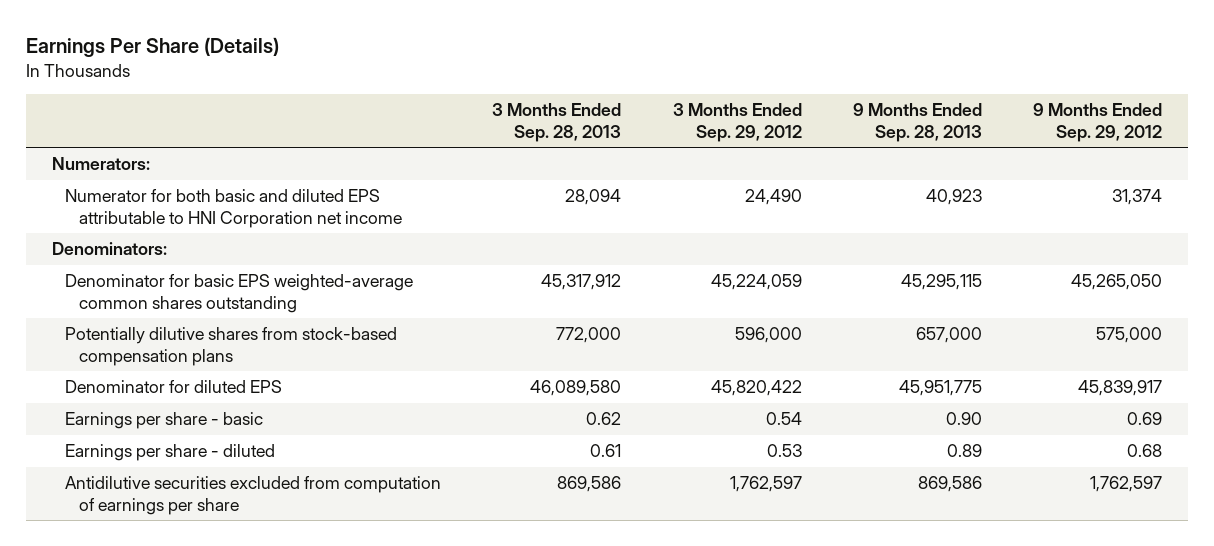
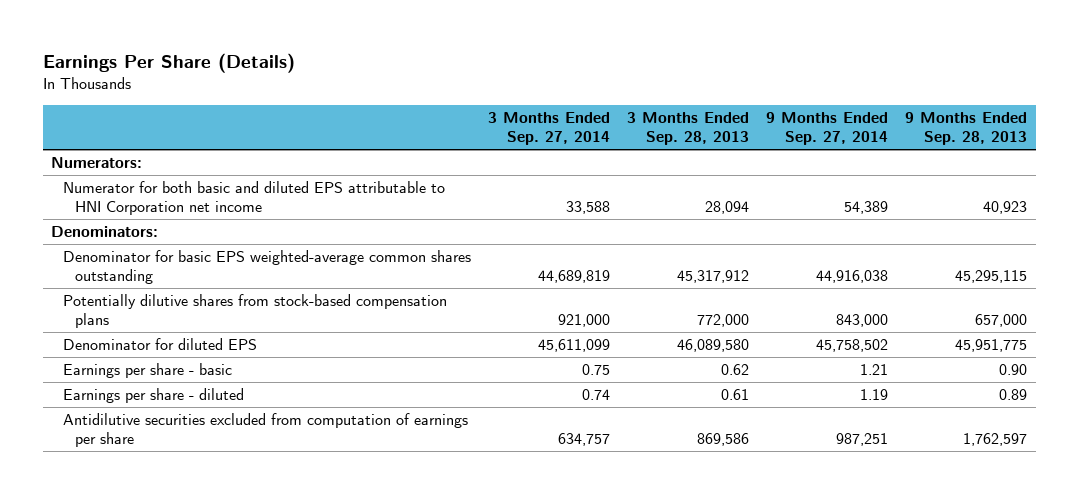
[672,103,802,142] 3 Months Ended Sep. 29, 2012 -> none
[1033,103,1163,142] 9 Months Ended Sep. 29, 2012 -> none
none -> [488,112,611,146] 3 Months Ended Sep. 27, 2014
none -> [766,112,889,146] 9 Months Ended Sep. 27, 2014
[917,476,982,493] 869,586 -> [963,433,1028,447] 1,762,597

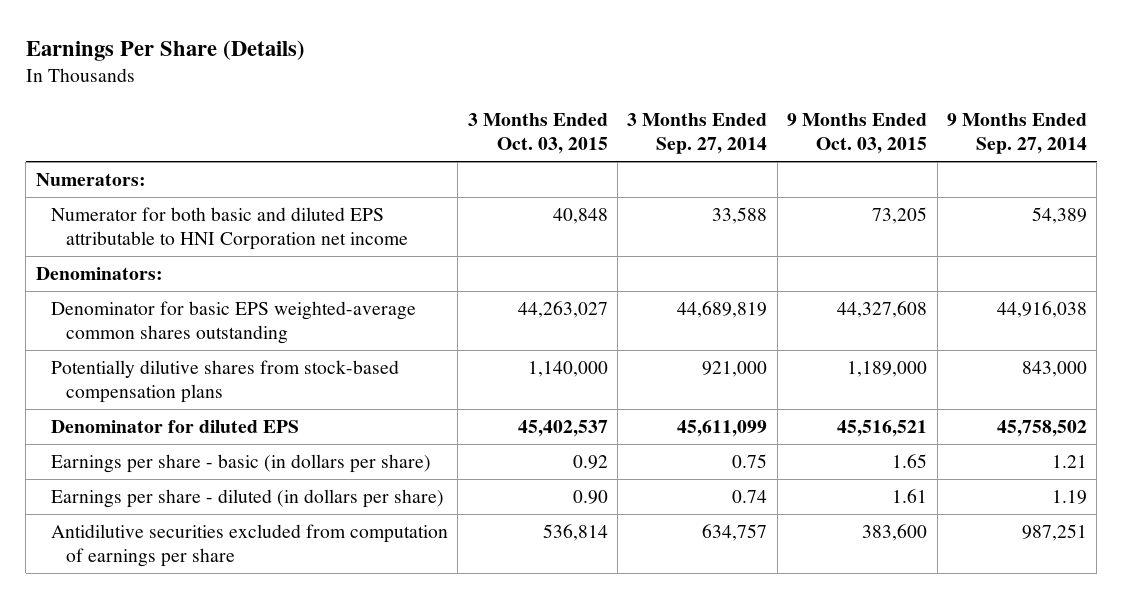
[627,112,750,146] 3 Months Ended Sep. 28, 2013 -> none
[905,112,1028,146] 9 Months Ended Sep. 28, 2013 -> none
none -> [467,112,608,155] 3 Months Ended Oct. 03, 2015
none -> [787,112,928,155] 9 Months Ended Oct. 03, 2015
[62,363,232,379] Earnings per share - basic -> [50,453,431,473] Earnings per share - basic (in dollars per share)
[62,388,244,404] Earnings per share - diluted -> [50,488,444,508] Earnings per share - diluted (in dollars per share)

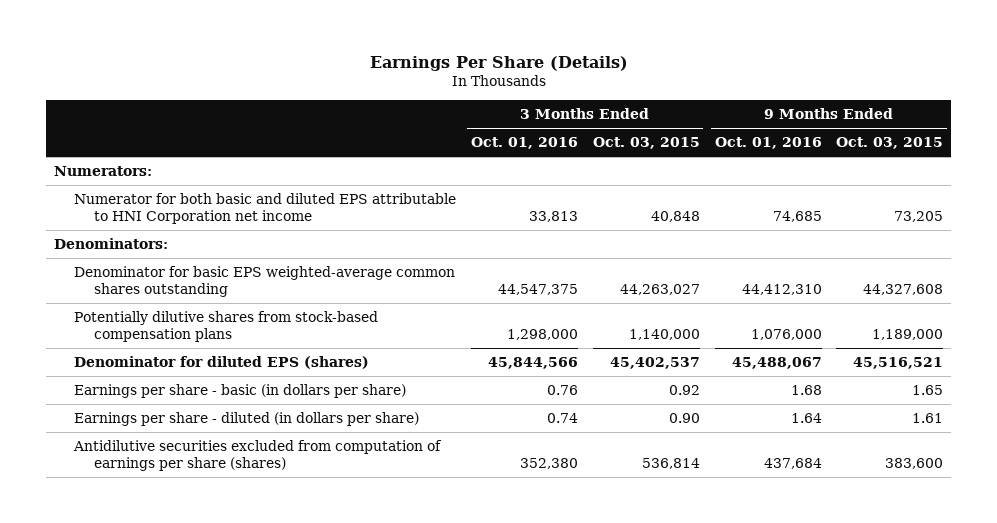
[627,112,768,155] 3 Months Ended Sep. 27, 2014 -> none
[946,112,1087,155] 9 Months Ended Sep. 27, 2014 -> none
none -> [470,137,578,150] Oct. 01, 2016
none -> [714,137,822,150] Oct. 01, 2016
[50,419,299,433] Denominator for diluted EPS -> [74,355,370,369] Denominator for diluted EPS (shares)
[50,523,448,568] Antidilutive securities excluded from computation of earnings per share -> [73,439,443,471] Antidilutive securities excluded from computation of earnings per share (shares)

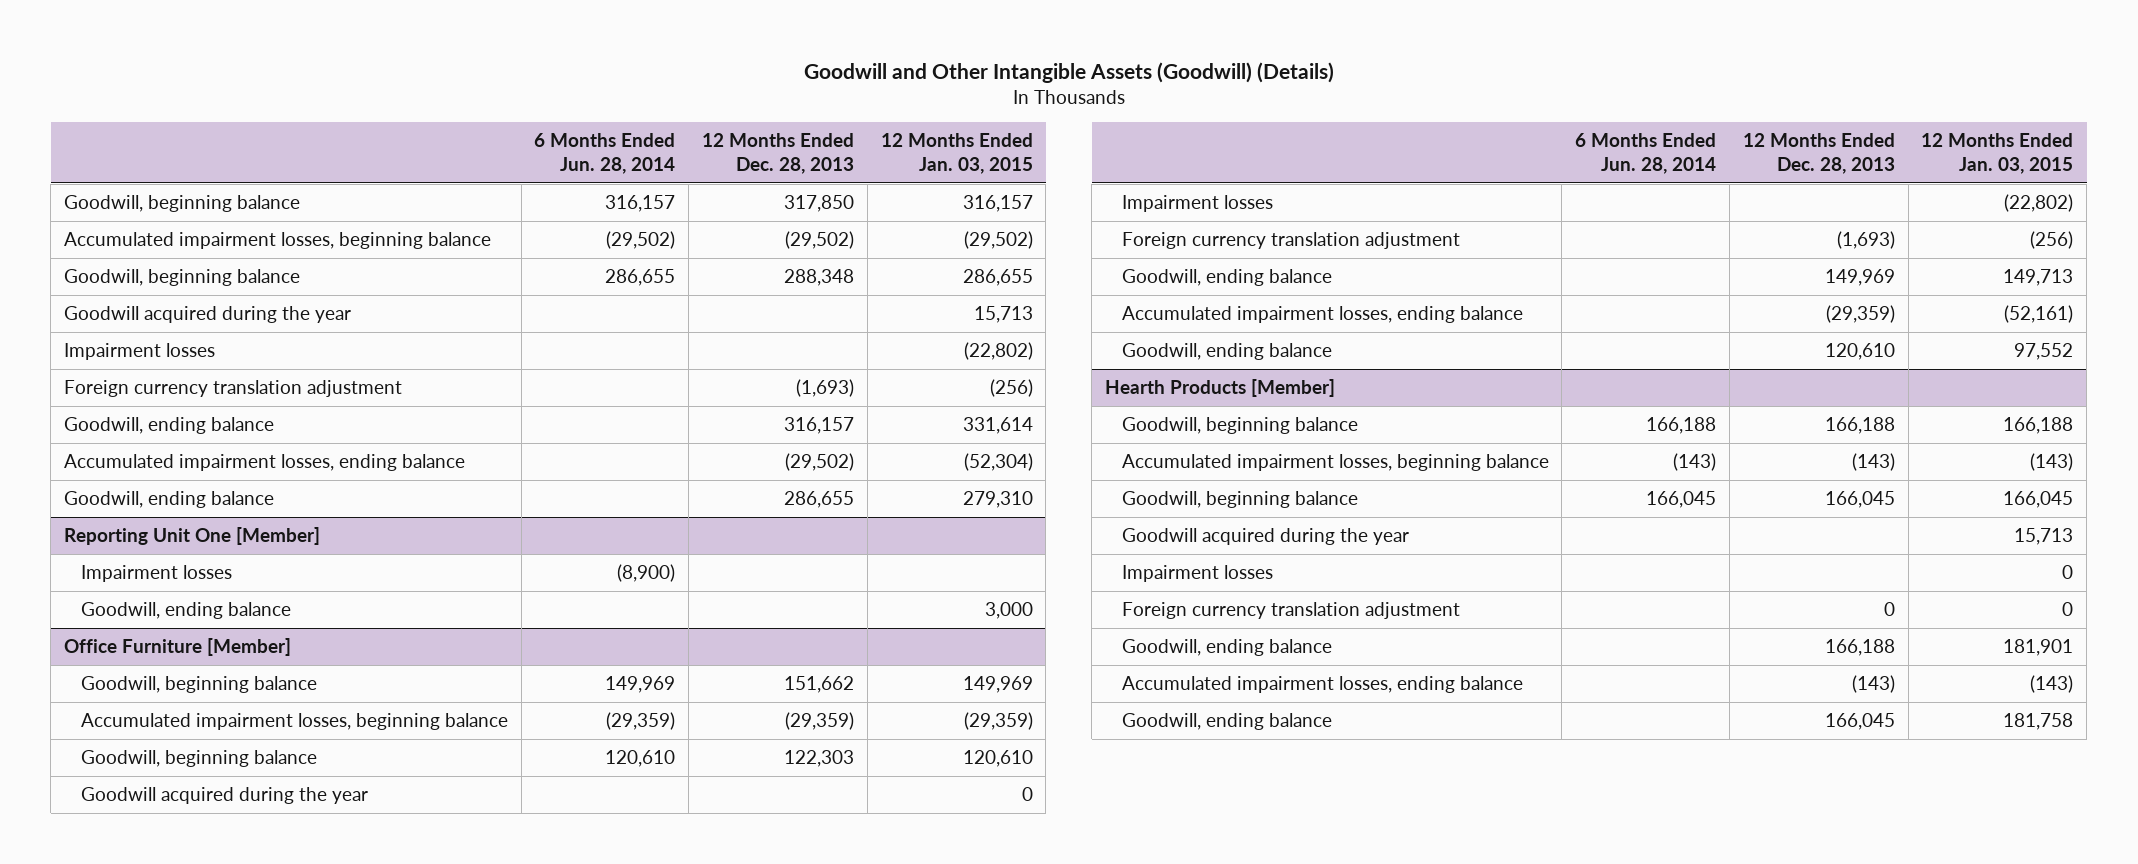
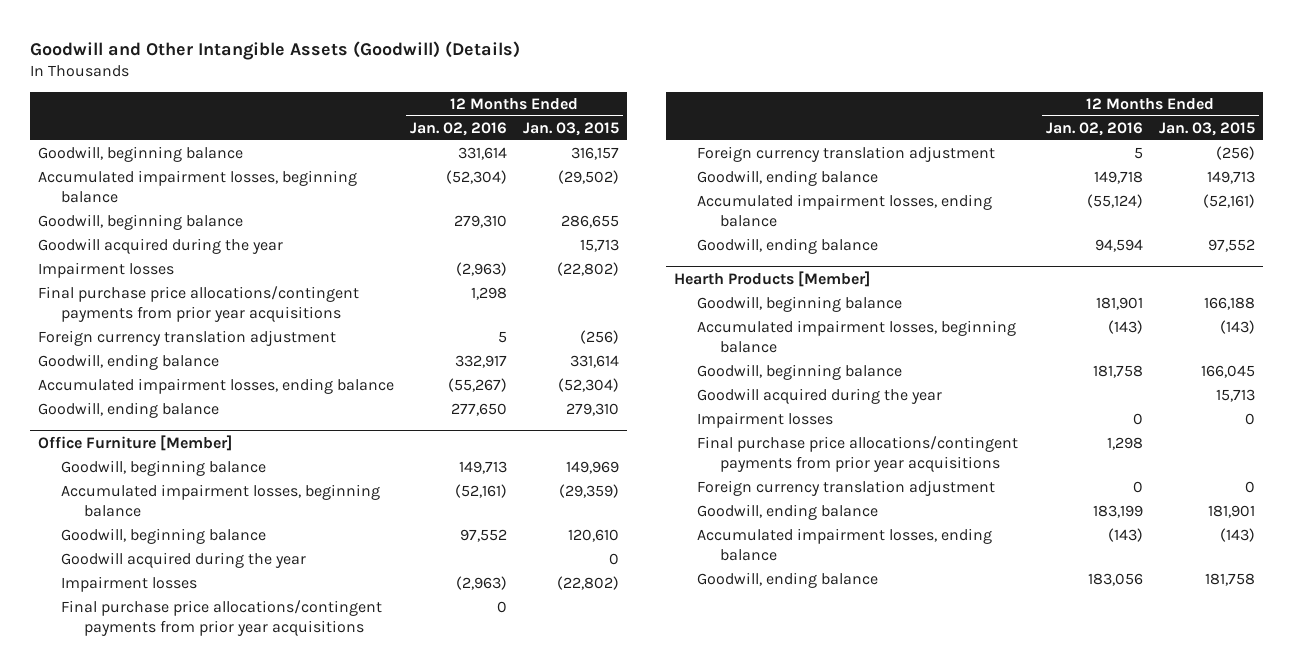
[534,133,676,174] 6 Months Ended Jun. 28, 2014 -> none
[702,133,855,174] 12 Months Ended Dec. 28, 2013 -> none
none -> [409,121,507,136] Jan. 02, 2016
none -> [37,285,359,322] Final purchase price allocations/contingent payments from prior year acquisitions
[64,527,321,546] Reporting Unit One [Member] -> none
[80,565,232,583] Impairment losses -> none
[80,602,291,620] Goodwill, ending balance -> none
none -> [60,599,382,636] Final purchase price allocations/contingent payments from prior year acquisitions
none -> [697,435,1019,472] Final purchase price allocations/contingent payments from prior year acquisitions

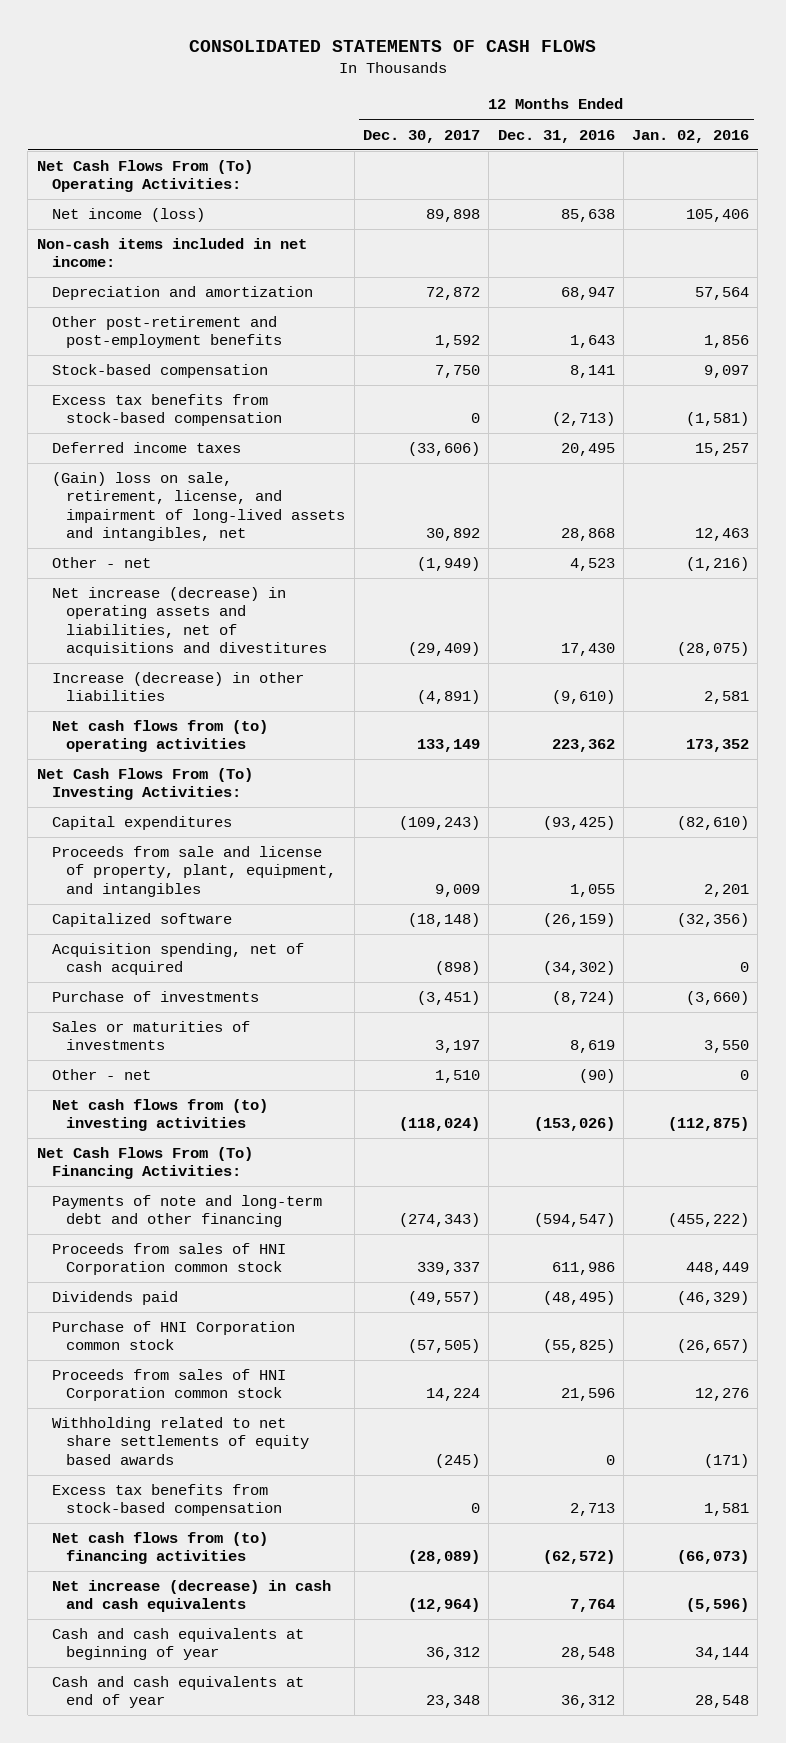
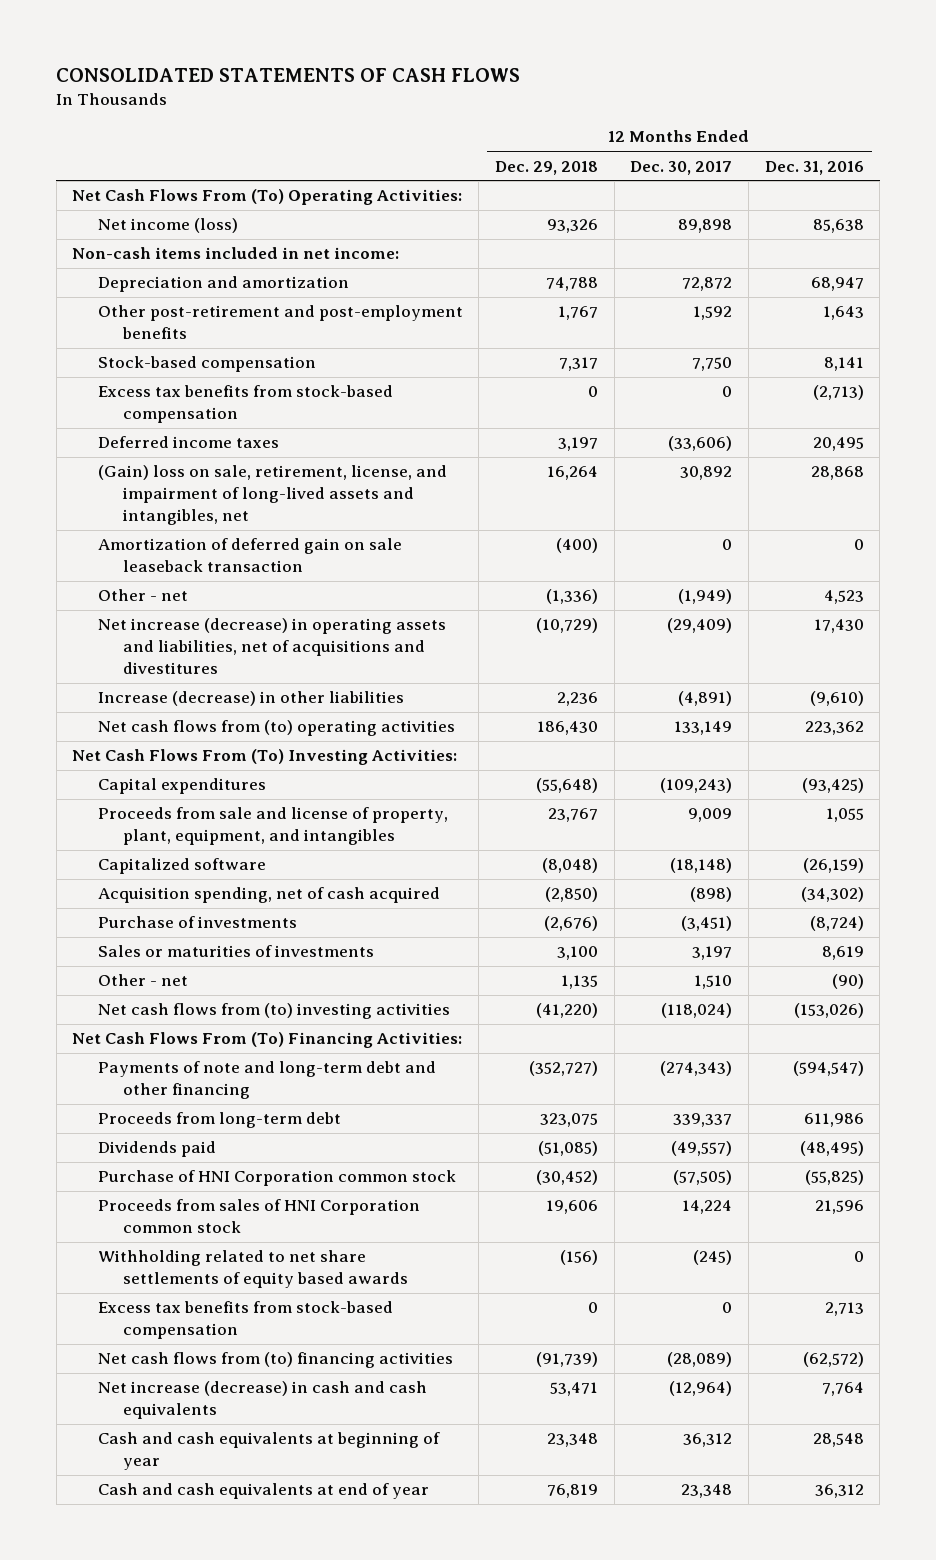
[632,129,750,143] Jan. 02, 2016 -> none
none -> [495,160,599,175] Dec. 29, 2018
none -> [97,538,402,573] Amortization of deferred gain on sale leaseback transaction
[51,1243,286,1276] Proceeds from sales of HNI Corporation common stock -> [97,1112,341,1129] Proceeds from long-term debt

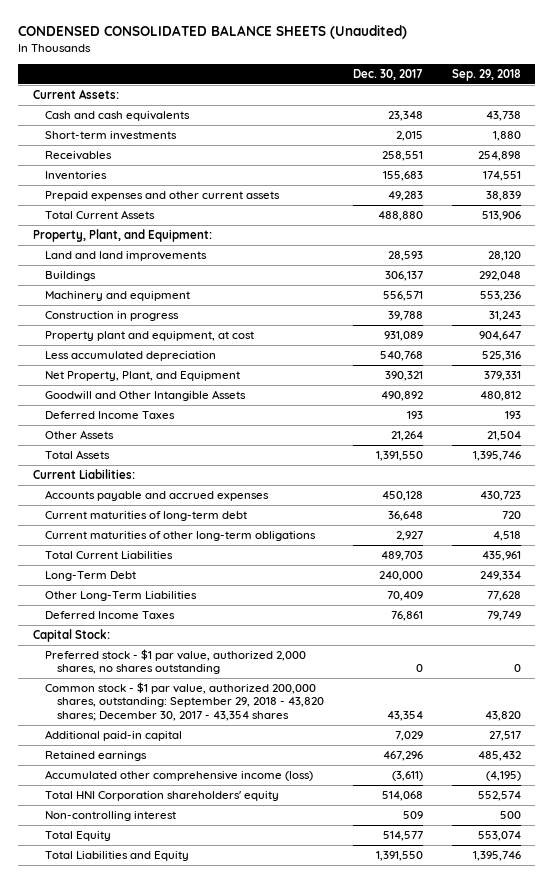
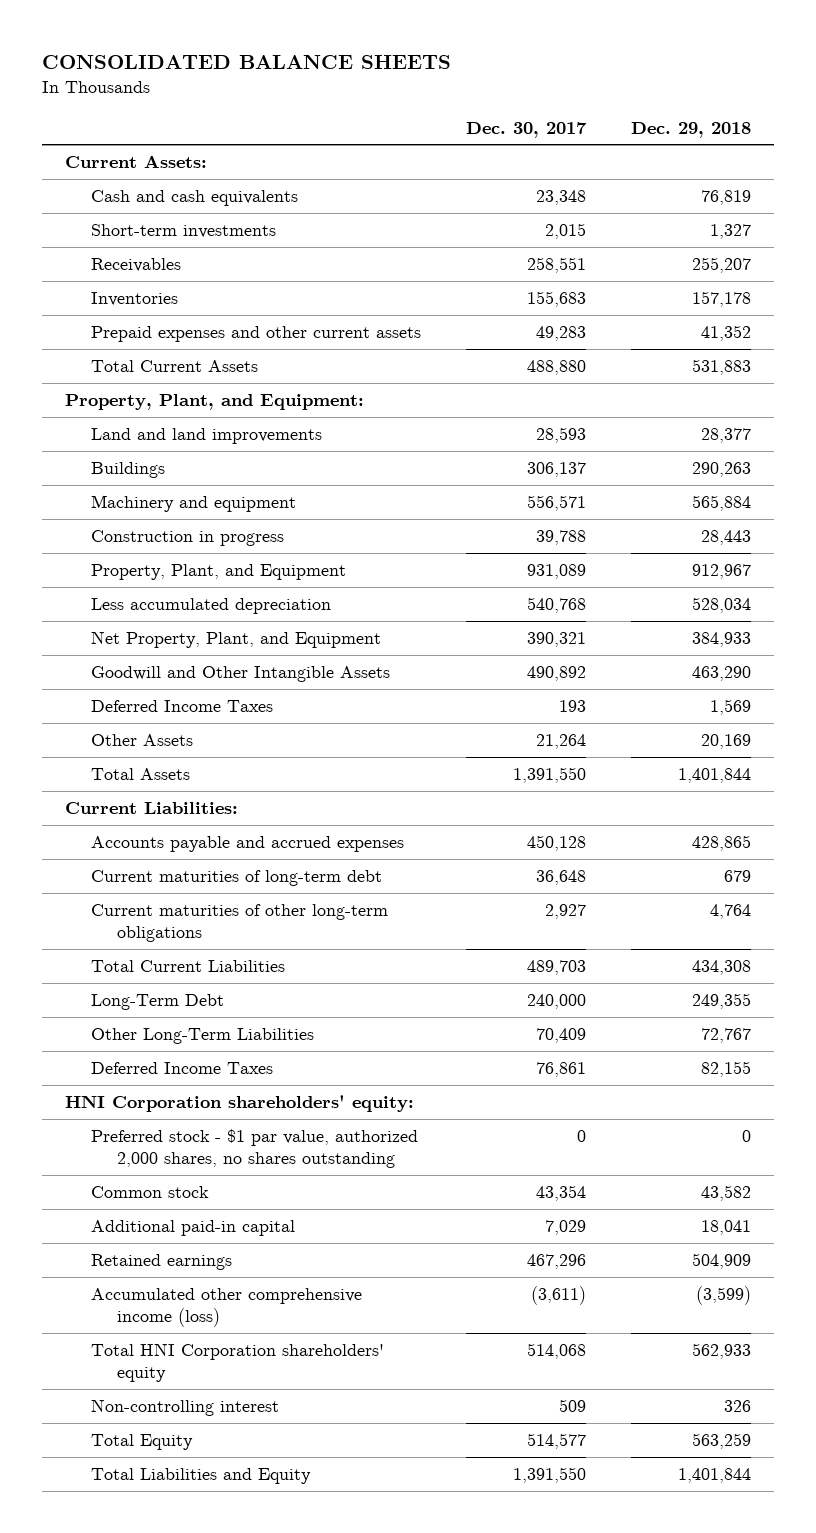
[18,25,408,40] CONDENSED CONSOLIDATED BALANCE SHEETS (Unaudited) -> [42,55,452,70] CONSOLIDATED BALANCE SHEETS
[451,68,521,81] Sep. 29, 2018 -> none
none -> [631,121,752,138] Dec. 29, 2018
[44,330,254,341] Property plant and equipment, at cost -> [90,563,346,580] Property, Plant, and Equipment
[32,628,110,642] Capital Stock: -> none
none -> [64,1094,414,1112] HNI Corporation shareholders' equity:
[44,681,324,721] Common stock - $1 par value, authorized 200,000 shares, outstanding: September 29, 2018 - 43,820 shares; December 30, 2017 - 43,354 shares -> [90,1185,209,1198] Common stock

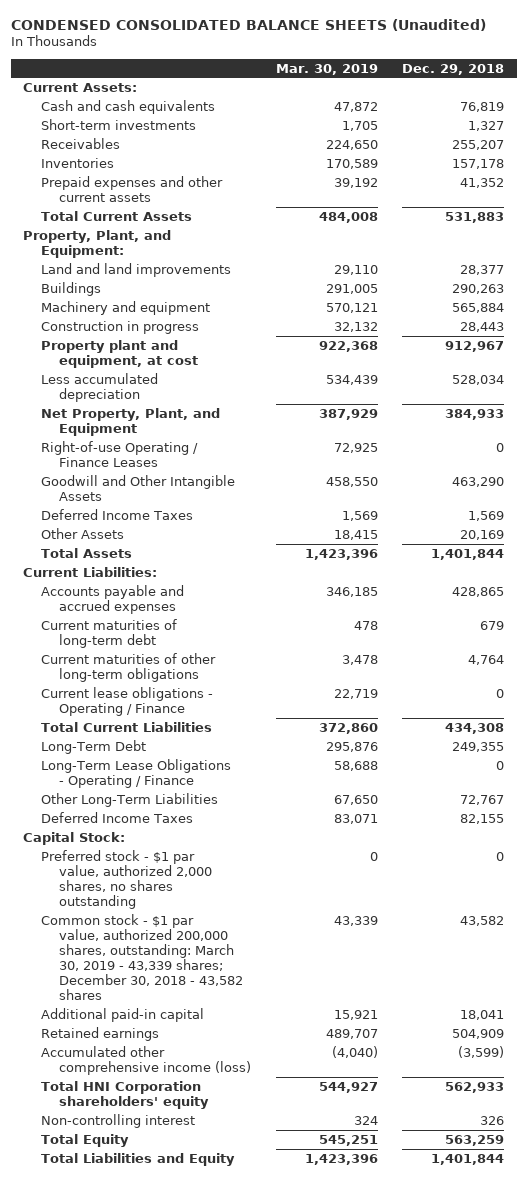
[42,55,452,70] CONSOLIDATED BALANCE SHEETS -> [10,18,486,31] CONDENSED CONSOLIDATED BALANCE SHEETS (Unaudited)
[466,121,588,138] Dec. 30, 2017 -> none
none -> [275,63,378,75] Mar. 30, 2019
[90,563,346,580] Property, Plant, and Equipment -> [40,339,198,368] Property plant and equipment, at cost
none -> [40,440,198,467] Right-of-use Operating / Finance Leases
none -> [40,686,213,716] Current lease obligations - Operating / Finance
none -> [40,758,231,788] Long-Term Lease Obligations - Operating / Finance
[64,1094,414,1112] HNI Corporation shareholders' equity: -> none
none -> [23,831,126,845] Capital Stock:
[90,1185,209,1198] Common stock -> [40,913,243,1000] Common stock - $1 par value, authorized 200,000 shares, outstanding: March 30, 2019 - 43,339 shares; December 30, 2018 - 43,582 shares

